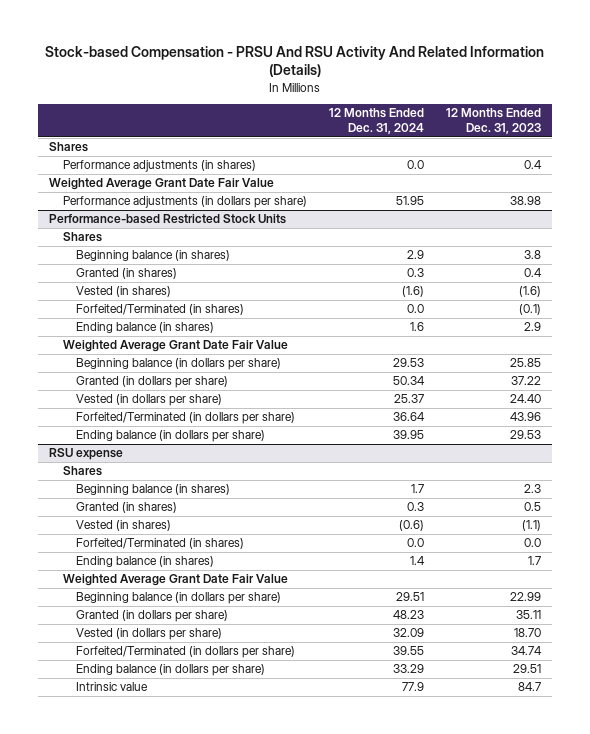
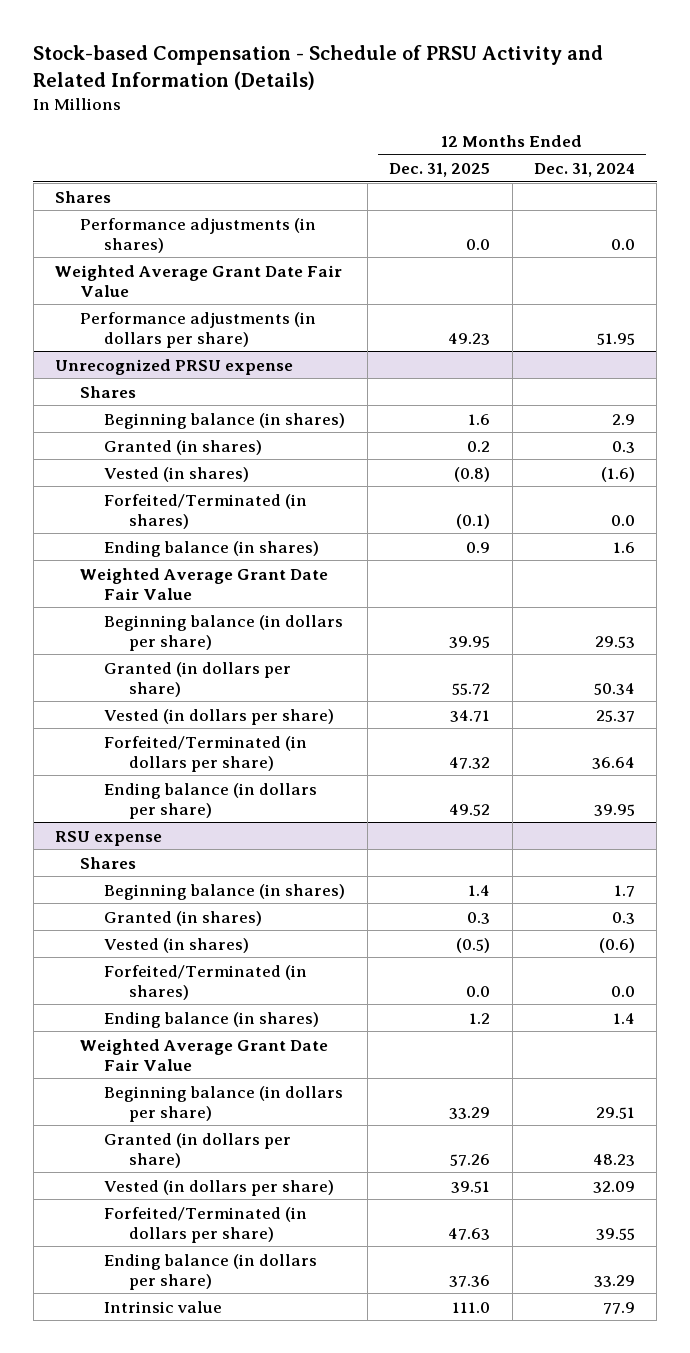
[44,45,544,78] Stock-based Compensation - PRSU And RSU Activity And Related Information (Details) -> [33,44,604,90] Stock-based Compensation - Schedule of PRSU Activity and Related Information (Details)
[445,108,541,135] 12 Months Ended Dec. 31, 2023 -> none
none -> [389,162,491,177] Dec. 31, 2025
[48,214,286,225] Performance-based Restricted Stock Units -> [55,358,294,375] Unrecognized PRSU expense

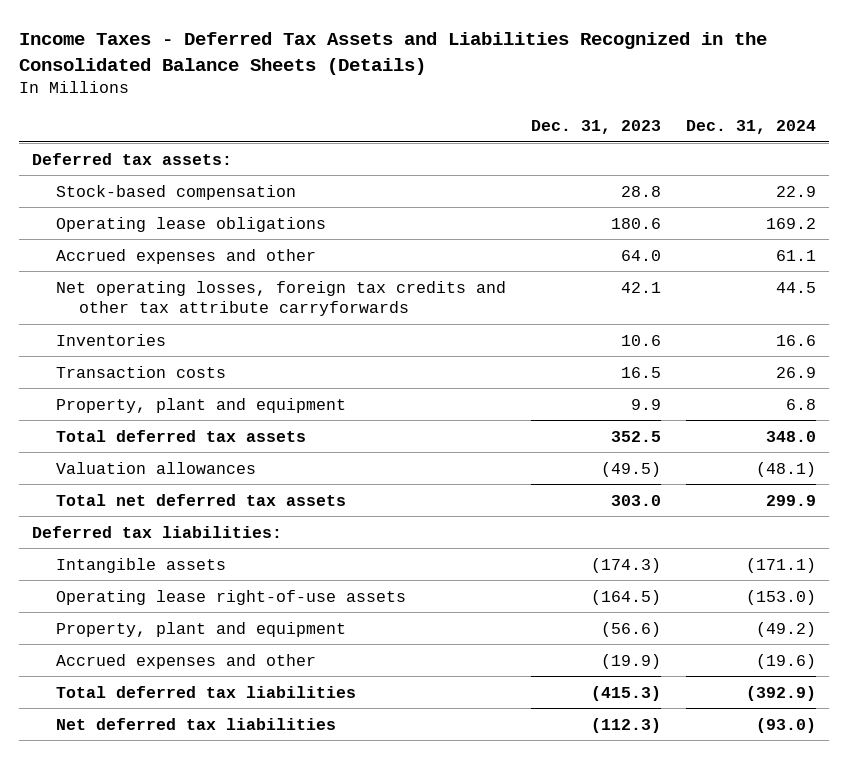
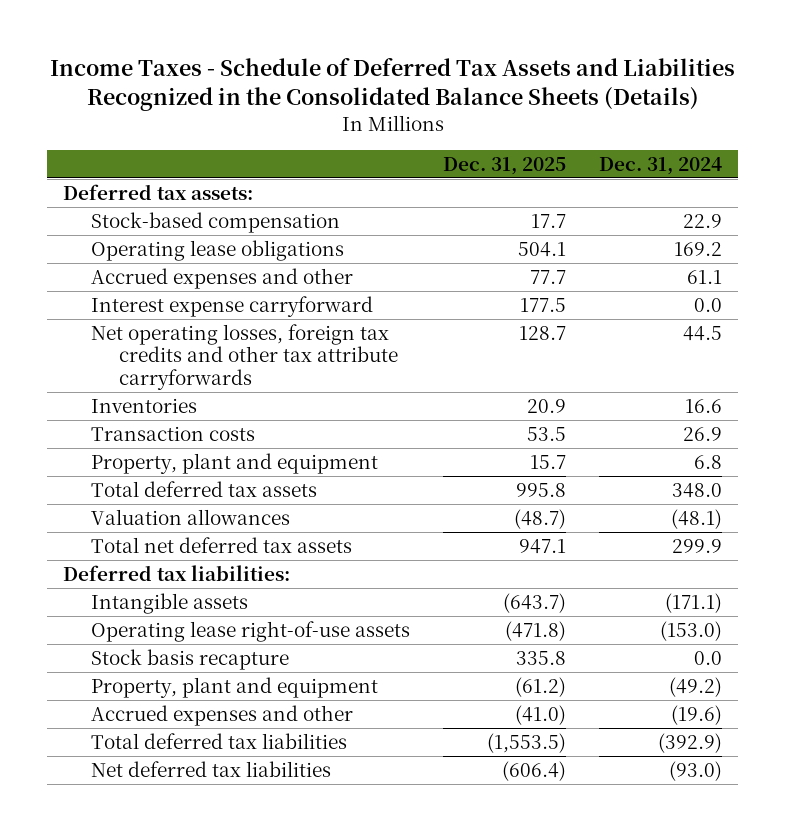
[19,32,768,75] Income Taxes - Deferred Tax Assets and Liabilities Recognized in the Consolidated Balance Sheets (Details) -> [49,58,735,112] Income Taxes - Schedule of Deferred Tax Assets and Liabilities Recognized in the Consolidated Balance Sheets (Details)
[530,120,661,135] Dec. 31, 2023 -> none
none -> [443,156,567,175] Dec. 31, 2025
none -> [91,295,374,317] Interest expense carryforward
none -> [91,648,290,670] Stock basis recapture

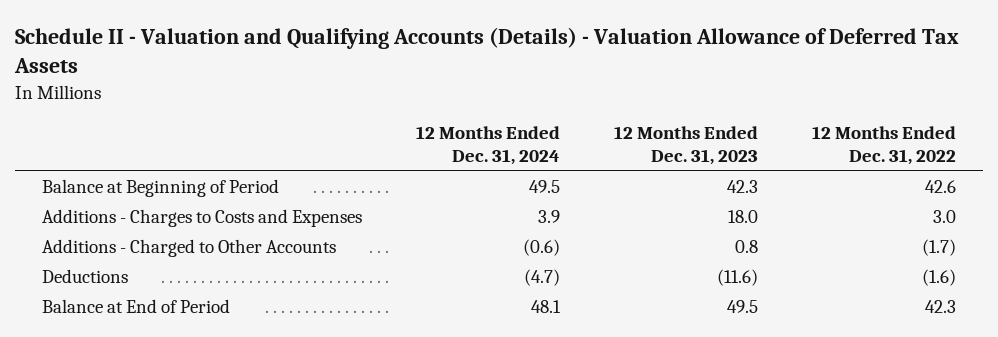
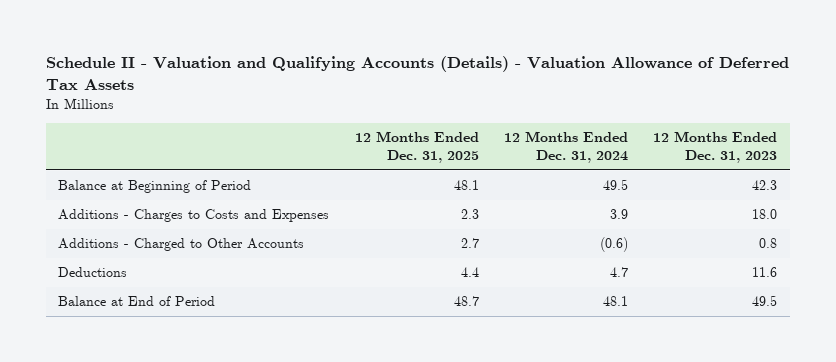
[811,125,956,166] 12 Months Ended Dec. 31, 2022 -> none
none -> [354,130,479,164] 12 Months Ended Dec. 31, 2025
[523,269,560,287] (4.7) -> [610,267,629,278] 4.7
[716,269,758,287] (11.6) -> [752,267,778,278] 11.6

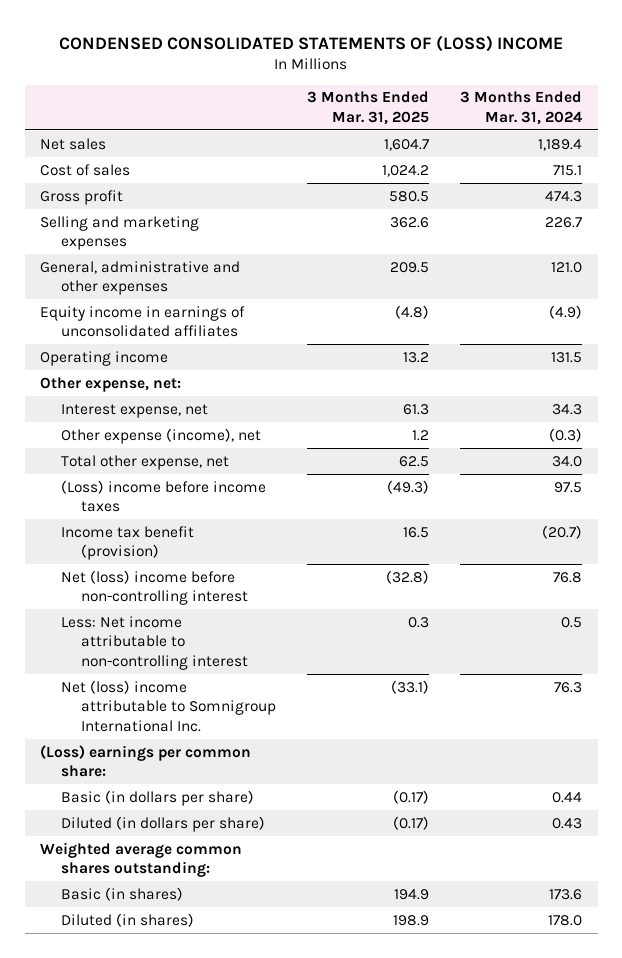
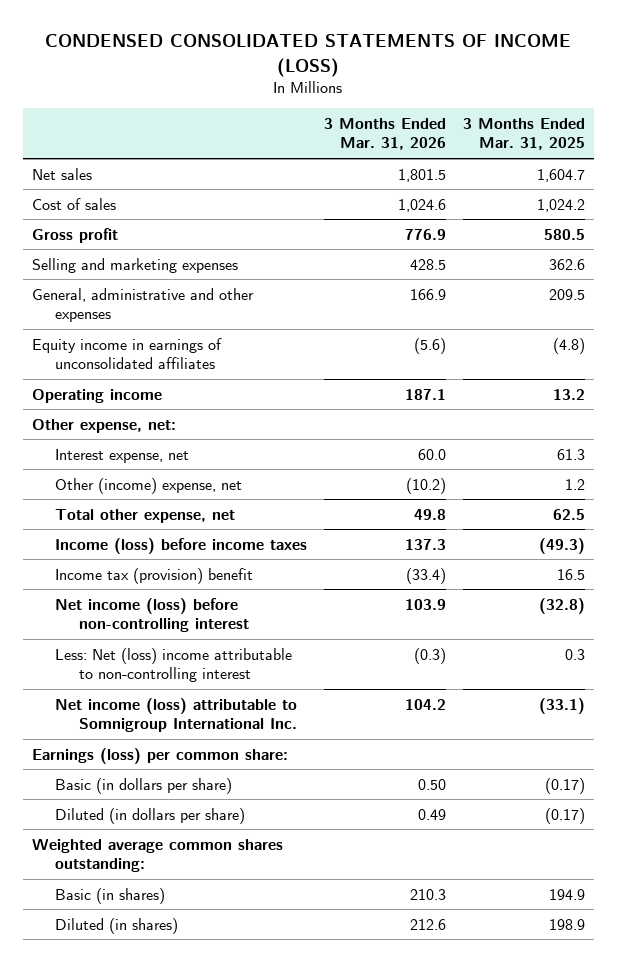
[59,34,564,52] CONDENSED CONSOLIDATED STATEMENTS OF (LOSS) INCOME -> [45,34,572,77] CONDENSED CONSOLIDATED STATEMENTS OF INCOME (LOSS)
[460,91,583,125] 3 Months Ended Mar. 31, 2024 -> none
none -> [324,117,447,151] 3 Months Ended Mar. 31, 2026
[60,427,261,444] Other expense (income), net -> [55,477,243,494] Other (income) expense, net
[60,479,266,513] (Loss) income before income taxes -> [55,537,308,554] Income (loss) before income taxes
[60,525,194,561] Income tax benefit (provision) -> [55,567,254,584] Income tax (provision) benefit
[60,569,248,606] Net (loss) income before non-controlling interest -> [55,597,249,633] Net income (loss) before non-controlling interest
[60,615,248,670] Less: Net income attributable to non-controlling interest -> [55,647,293,683] Less: Net (loss) income attributable to non-controlling interest
[60,679,276,732] Net (loss) income attributable to Somnigroup International Inc. -> [55,697,298,733] Net income (loss) attributable to Somnigroup International Inc.
[40,744,252,778] (Loss) earnings per common share: -> [31,747,288,764] Earnings (loss) per common share:

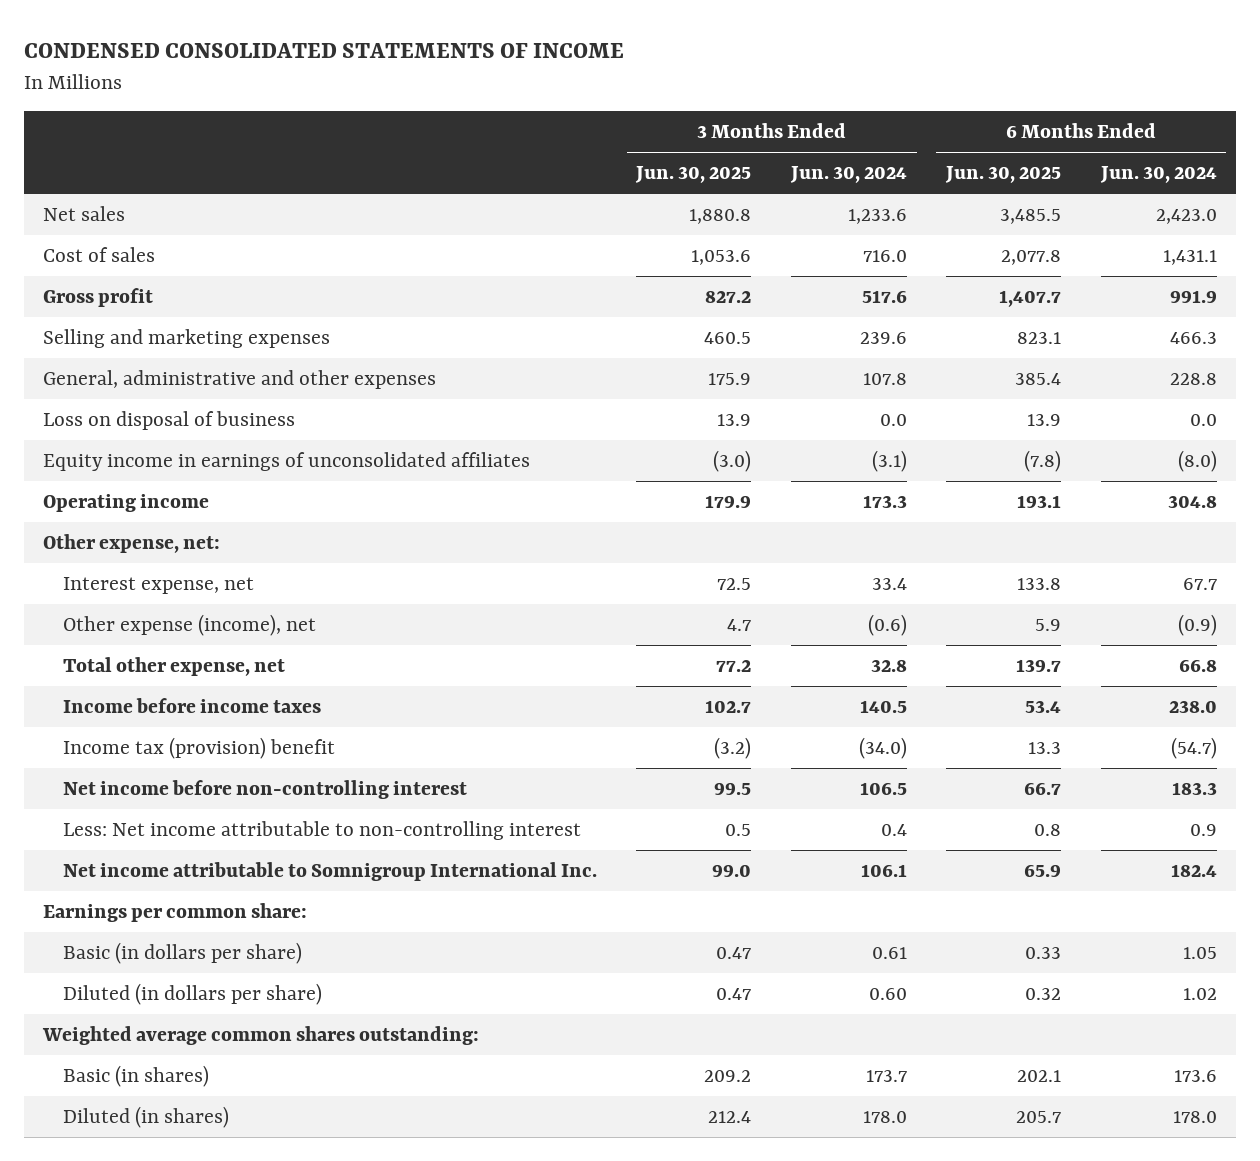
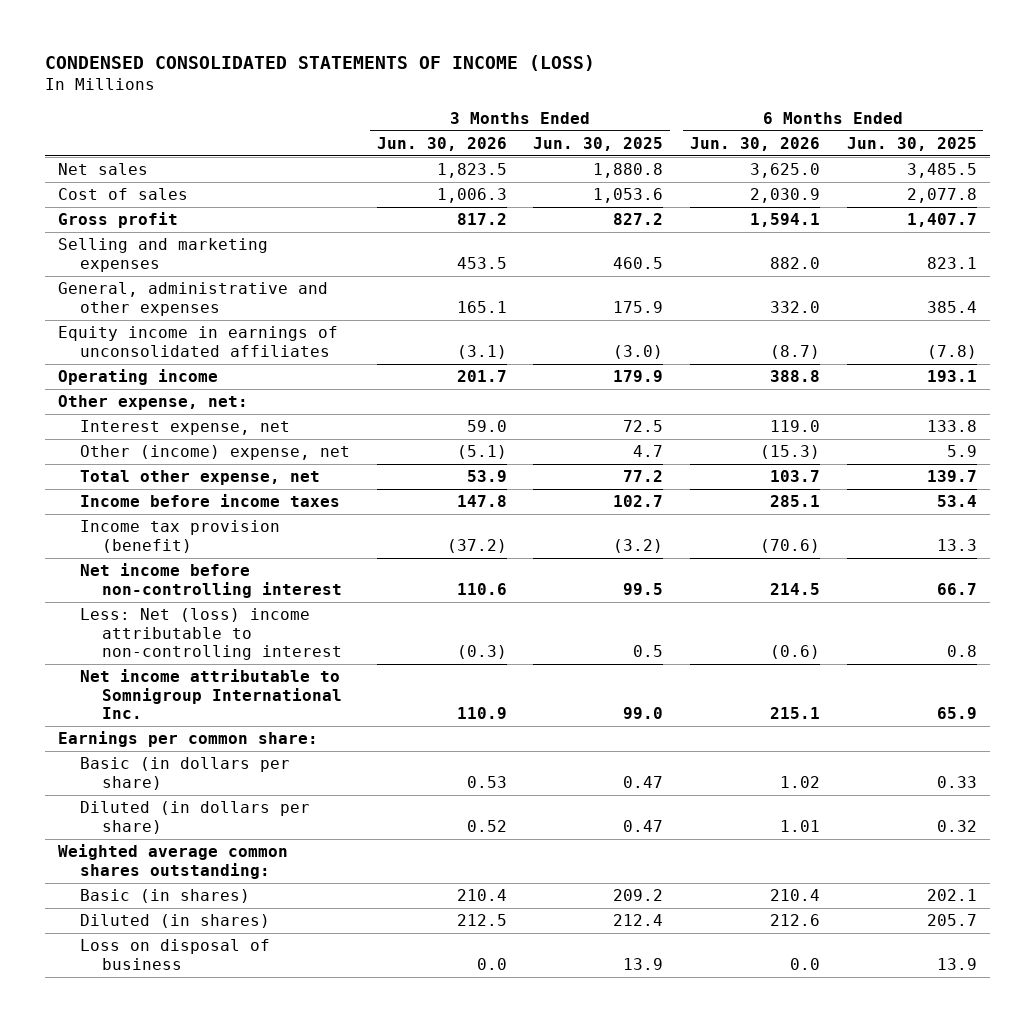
[23,43,624,59] CONDENSED CONSOLIDATED STATEMENTS OF INCOME -> [45,55,596,72] CONDENSED CONSOLIDATED STATEMENTS OF INCOME (LOSS)
[789,166,907,184] Jun. 30, 2024 -> none
[1099,166,1217,184] Jun. 30, 2024 -> none
none -> [376,136,507,151] Jun. 30, 2026
none -> [689,136,820,151] Jun. 30, 2026
[62,613,316,636] Other expense (income), net -> [80,445,351,461] Other (income) expense, net
[62,736,335,759] Income tax (provision) benefit -> [80,520,281,553] Income tax provision (benefit)
[62,820,581,840] Less: Net income attributable to non-controlling interest -> [80,608,342,661] Less: Net (loss) income attributable to non-controlling interest
[43,410,296,430] Loss on disposal of business -> [80,939,271,970] Loss on disposal of business

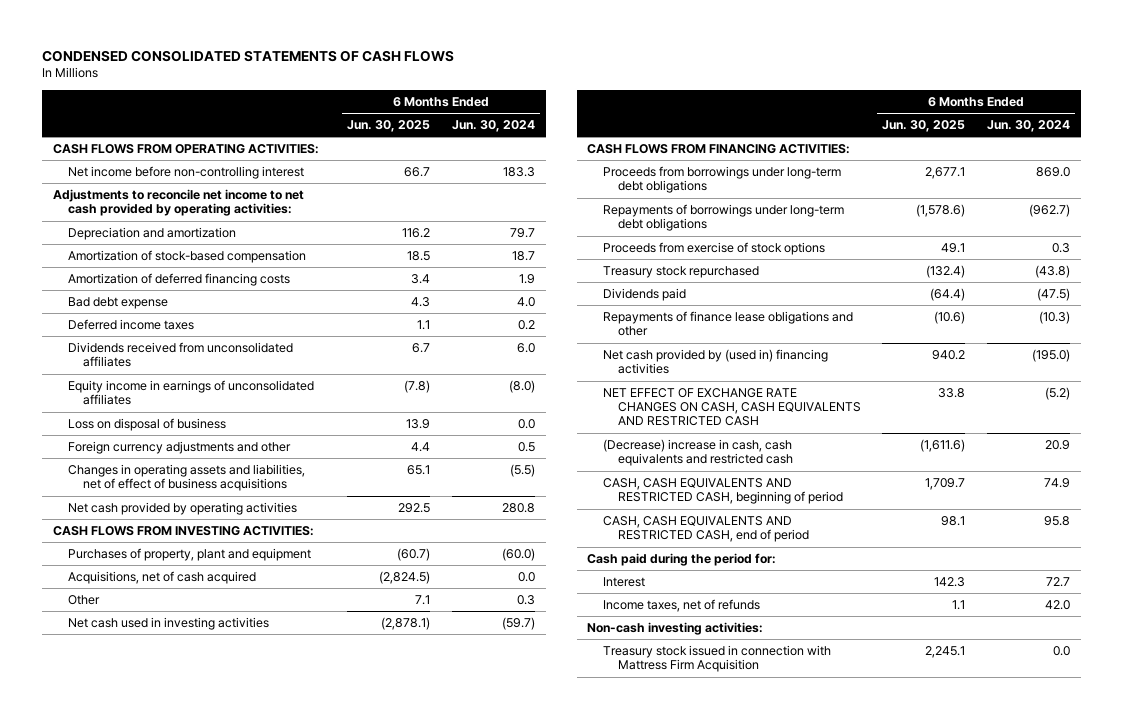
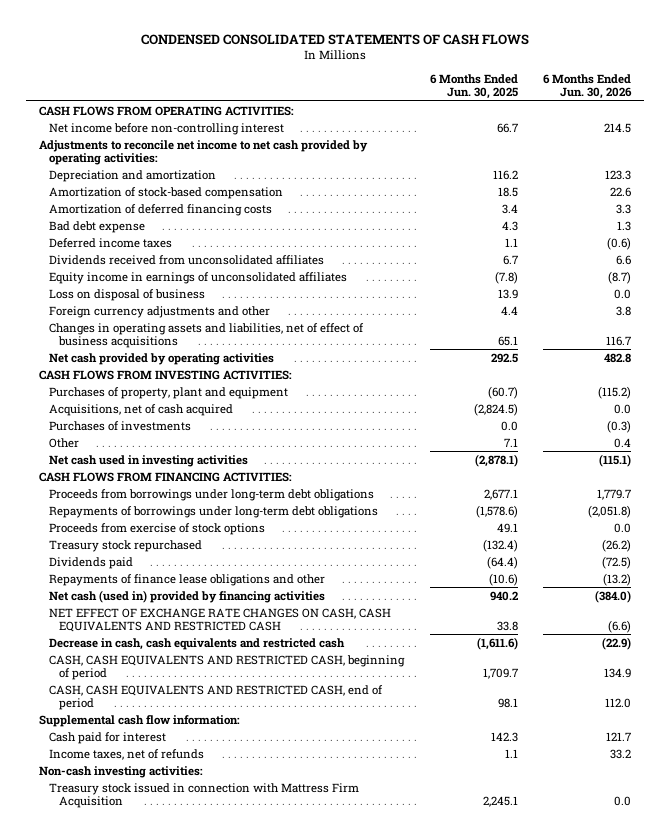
[452,120,536,133] Jun. 30, 2024 -> none
none -> [543,73,633,100] 6 Months Ended Jun. 30, 2026
none -> [48,420,191,431] Purchases of investments
[602,349,828,375] Net cash provided by (used in) financing activities -> [48,589,325,603] Net cash (used in) provided by financing activities
[602,439,793,467] (Decrease) increase in cash, cash equivalents and restricted cash -> [48,637,345,650] Decrease in cash, cash equivalents and restricted cash
[587,553,777,567] Cash paid during the period for: -> none
none -> [38,714,240,727] Supplemental cash flow information:
[602,577,645,588] Interest -> [48,731,166,744] Cash paid for interest

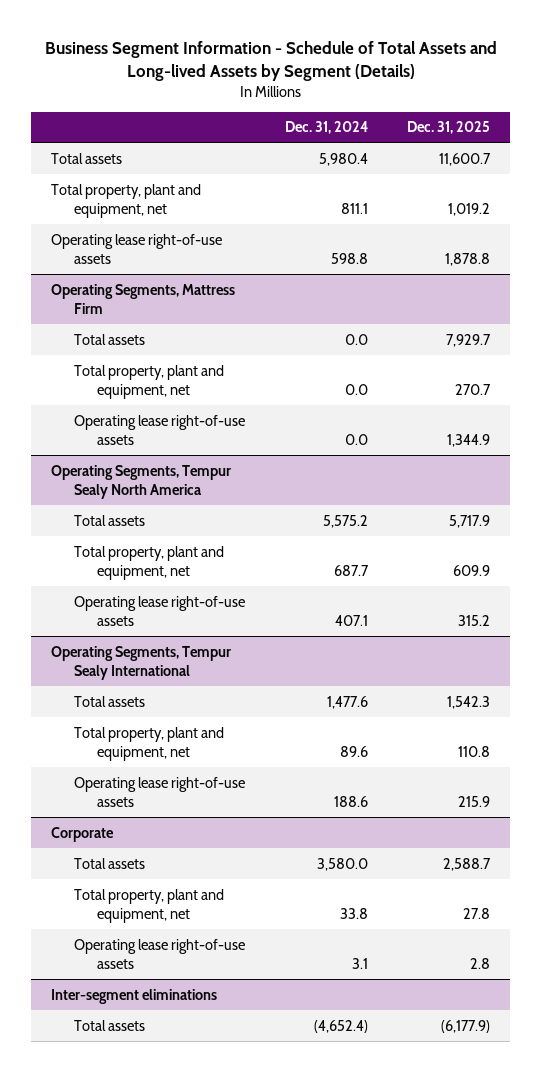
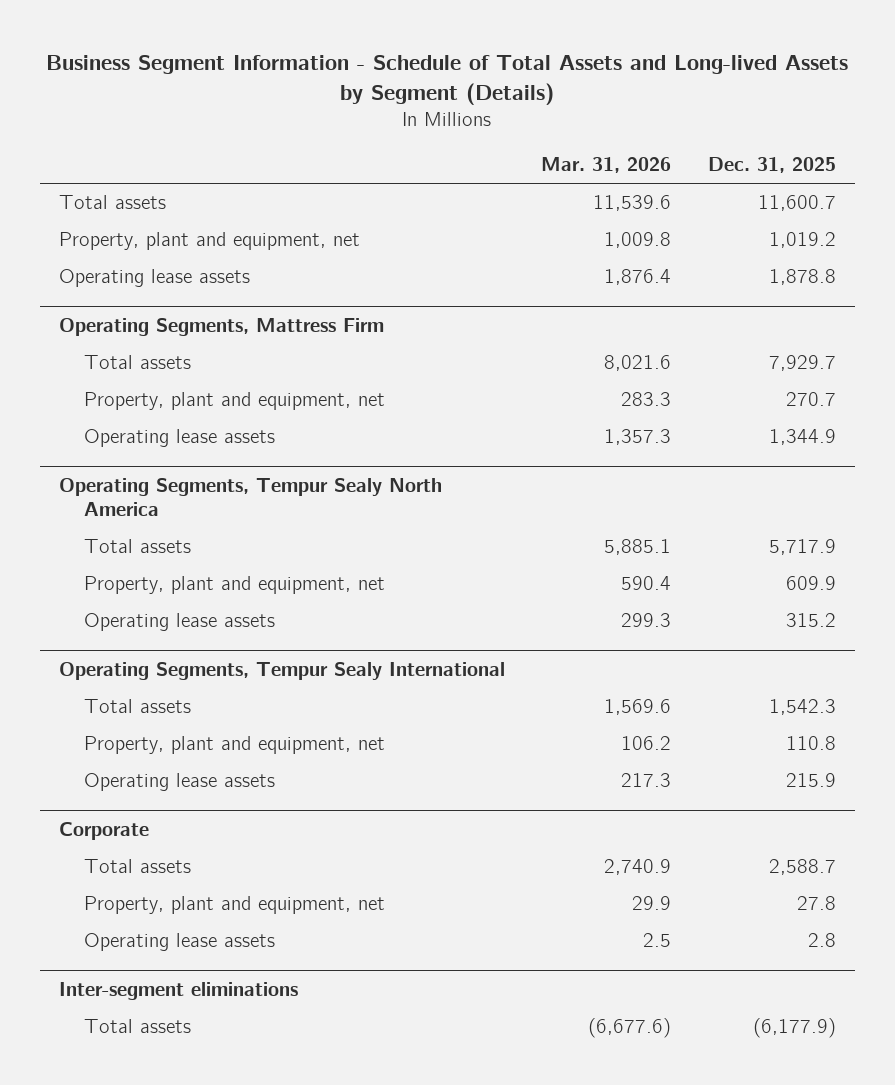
[284,121,368,135] Dec. 31, 2024 -> none
none -> [541,156,672,173] Mar. 31, 2026
[51,183,202,218] Total property, plant and equipment, net -> [58,232,360,251] Property, plant and equipment, net
[51,233,223,264] Operating lease right-of-use assets -> [58,269,250,288] Operating lease assets
[74,364,225,399] Total property, plant and equipment, net -> [83,392,385,411] Property, plant and equipment, net
[74,414,246,445] Operating lease right-of-use assets -> [83,429,275,448] Operating lease assets
[74,545,225,580] Total property, plant and equipment, net -> [83,576,385,595] Property, plant and equipment, net
[74,595,246,626] Operating lease right-of-use assets -> [83,613,275,632] Operating lease assets
[74,726,225,761] Total property, plant and equipment, net -> [83,736,385,755] Property, plant and equipment, net
[74,776,246,807] Operating lease right-of-use assets -> [83,773,275,792] Operating lease assets
[74,888,225,923] Total property, plant and equipment, net -> [83,896,385,915] Property, plant and equipment, net
[74,938,246,969] Operating lease right-of-use assets -> [83,933,275,952] Operating lease assets

